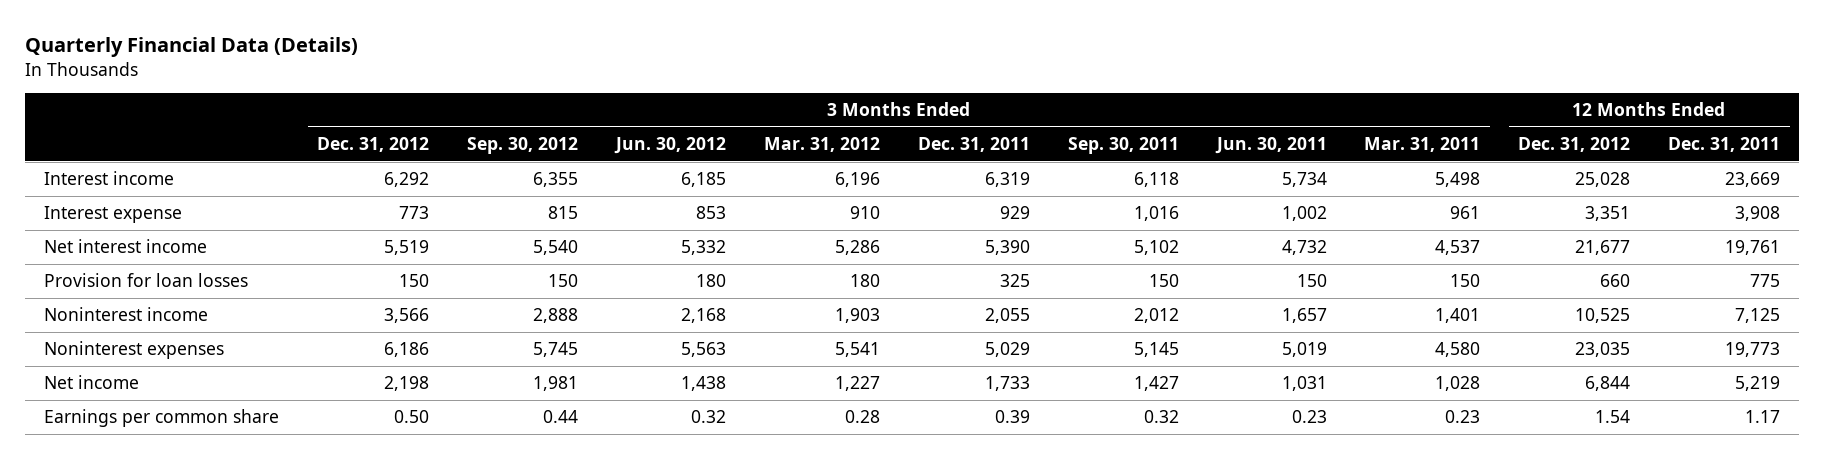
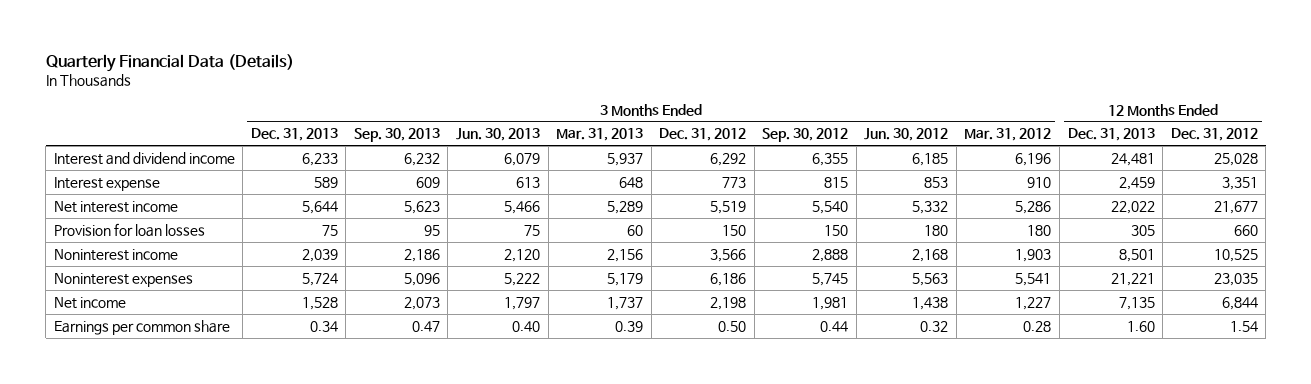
[917,137,1030,153] Dec. 31, 2011 -> none
[1067,137,1179,155] Sep. 30, 2011 -> none
[1214,137,1327,155] Jun. 30, 2011 -> none
[1364,137,1481,153] Mar. 31, 2011 -> none
[1668,137,1781,153] Dec. 31, 2011 -> none
none -> [250,128,338,142] Dec. 31, 2013
none -> [353,128,440,143] Sep. 30, 2013
none -> [456,128,541,142] Jun. 30, 2013
none -> [556,128,644,142] Mar. 31, 2013
none -> [1067,128,1155,142] Dec. 31, 2013
[44,171,175,186] Interest income -> [53,151,235,165] Interest and dividend income

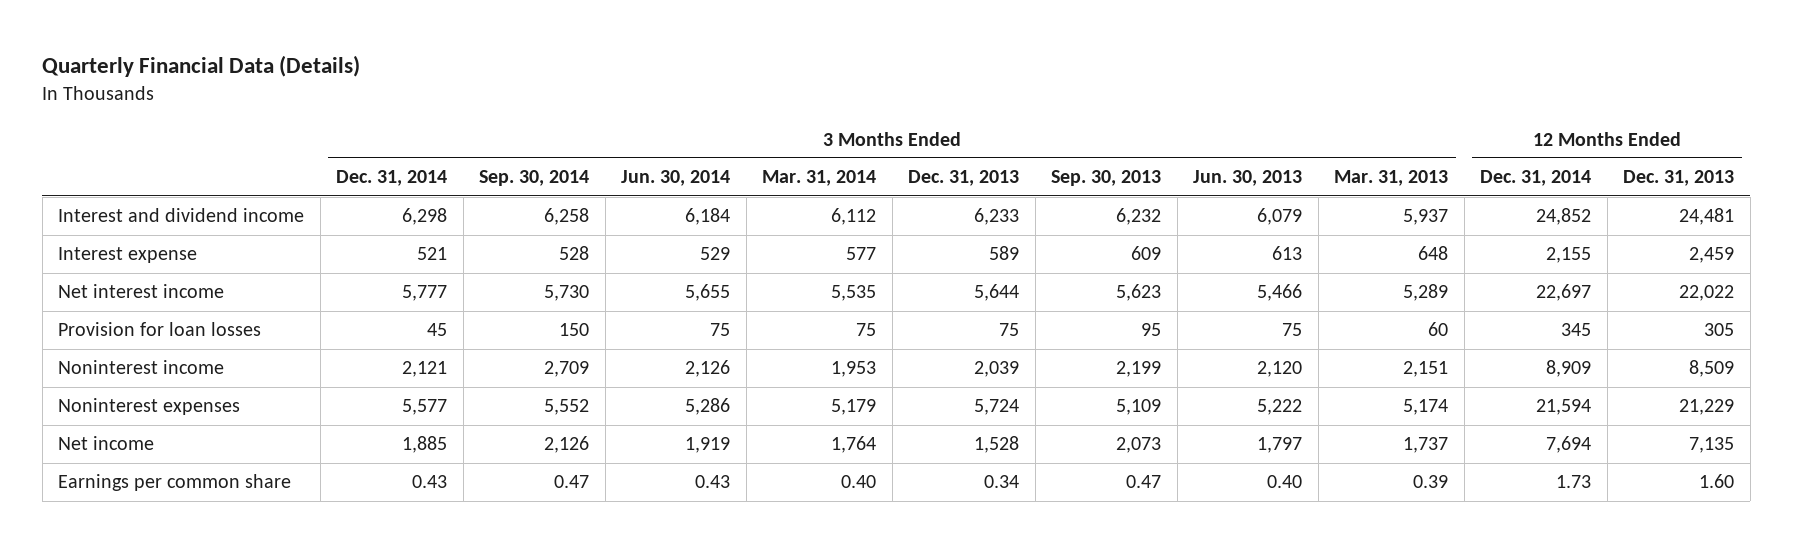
[659,128,747,142] Dec. 31, 2012 -> none
[762,128,849,143] Sep. 30, 2012 -> none
[864,128,949,142] Jun. 30, 2012 -> none
[964,128,1052,142] Mar. 31, 2012 -> none
[1170,128,1258,142] Dec. 31, 2012 -> none
none -> [336,170,448,187] Dec. 31, 2014
none -> [479,170,590,187] Sep. 30, 2014
none -> [621,170,731,187] Jun. 30, 2014
none -> [762,170,877,187] Mar. 31, 2014
none -> [1480,170,1592,187] Dec. 31, 2014
[403,248,440,262] 2,186 -> [1116,361,1162,378] 2,199
[607,248,644,262] 2,156 -> [1403,361,1449,378] 2,151
[1118,248,1155,262] 8,501 -> [1689,360,1735,378] 8,509
[403,272,440,286] 5,096 -> [1116,399,1162,416] 5,109
[607,272,644,286] 5,179 -> [1403,399,1449,416] 5,174
[1110,272,1155,286] 21,221 -> [1679,399,1735,416] 21,229

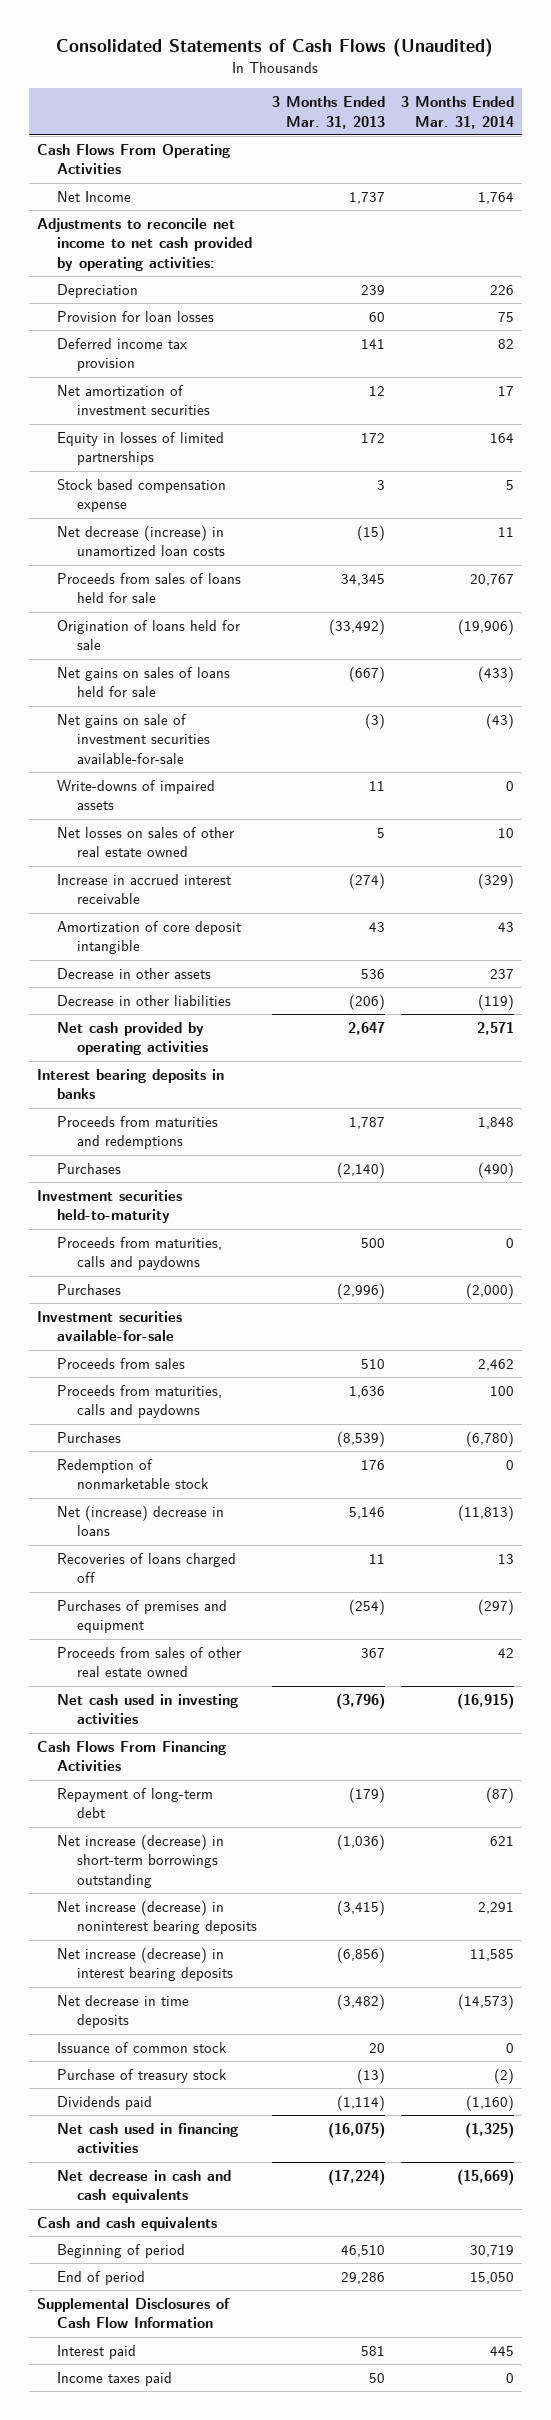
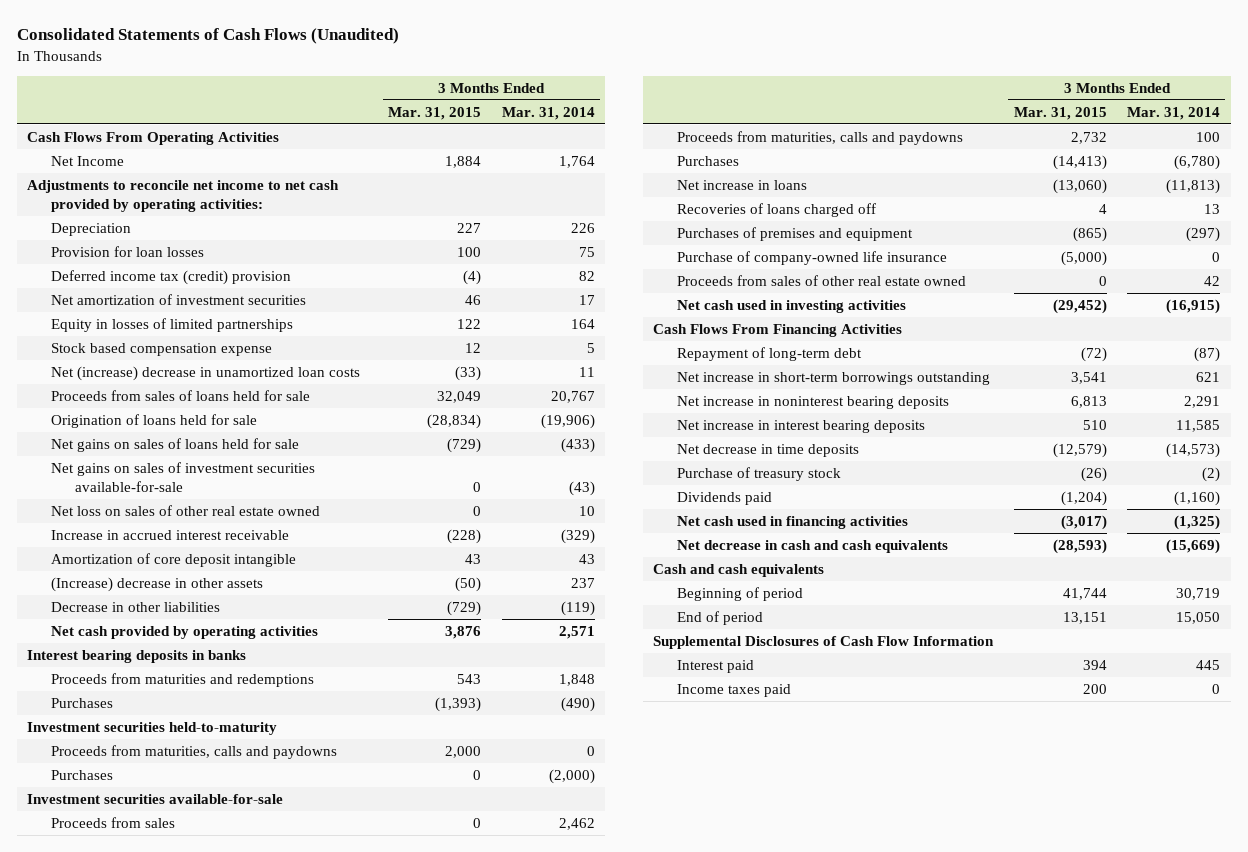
[272,96,386,129] 3 Months Ended Mar. 31, 2013 -> none
none -> [388,106,482,120] Mar. 31, 2015
[56,337,187,372] Deferred income tax provision -> [51,269,292,285] Deferred income tax (credit) provision
[56,524,225,557] Net decrease (increase) in unamortized loan costs -> [51,365,361,381] Net (increase) decrease in unamortized loan costs
[56,779,215,811] Write-downs of impaired assets -> none
[56,713,210,764] Net gains on sale of investment securities available-for-sale -> [51,461,316,493] Net gains on sales of investment securities available-for-sale
[56,826,234,858] Net losses on sales of other real estate owned -> [51,504,321,516] Net loss on sales of other real estate owned
[56,967,211,979] Decrease in other assets -> [51,576,264,592] (Increase) decrease in other assets
[56,1458,209,1490] Redemption of nonmarketable stock -> none
[56,1504,224,1537] Net (increase) decrease in loans -> [676,179,807,190] Net increase in loans
none -> [676,250,947,265] Purchase of company-owned life insurance
[56,1833,224,1888] Net increase (decrease) in short-term borrowings outstanding -> [676,371,990,385] Net increase in short-term borrowings outstanding
[56,1899,257,1935] Net increase (decrease) in noninterest bearing deposits -> [676,395,949,409] Net increase in noninterest bearing deposits
[56,1946,233,1982] Net increase (decrease) in interest bearing deposits -> [676,419,925,433] Net increase in interest bearing deposits
[56,2041,227,2053] Issuance of common stock -> none

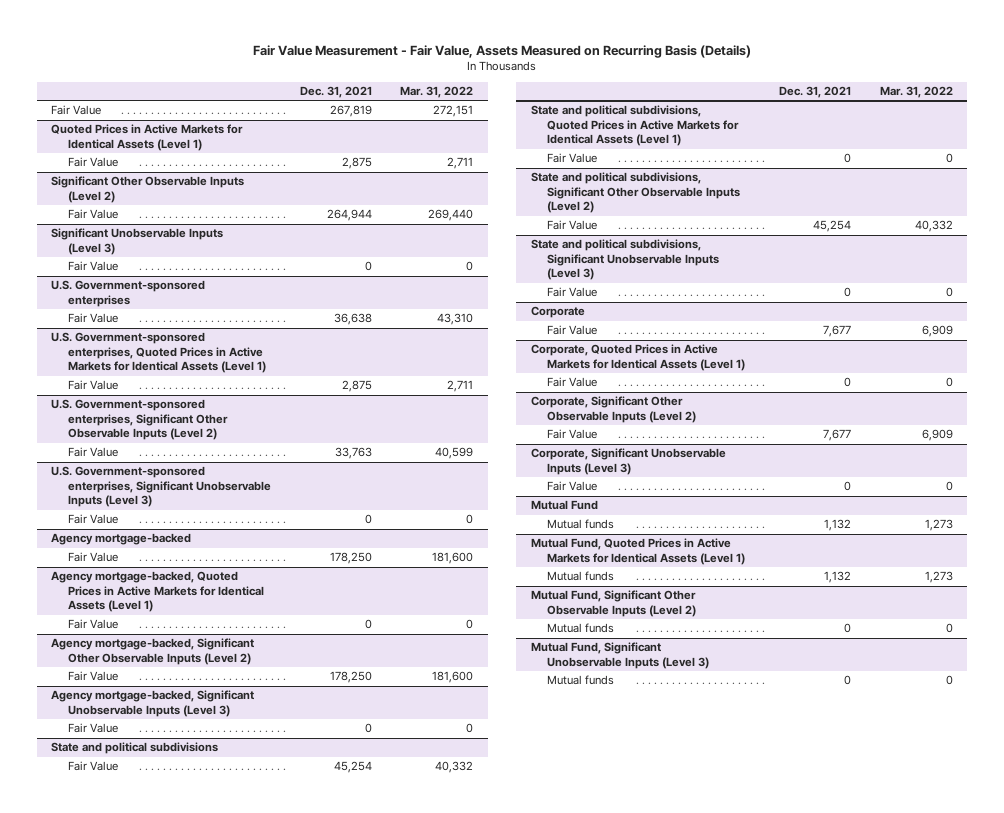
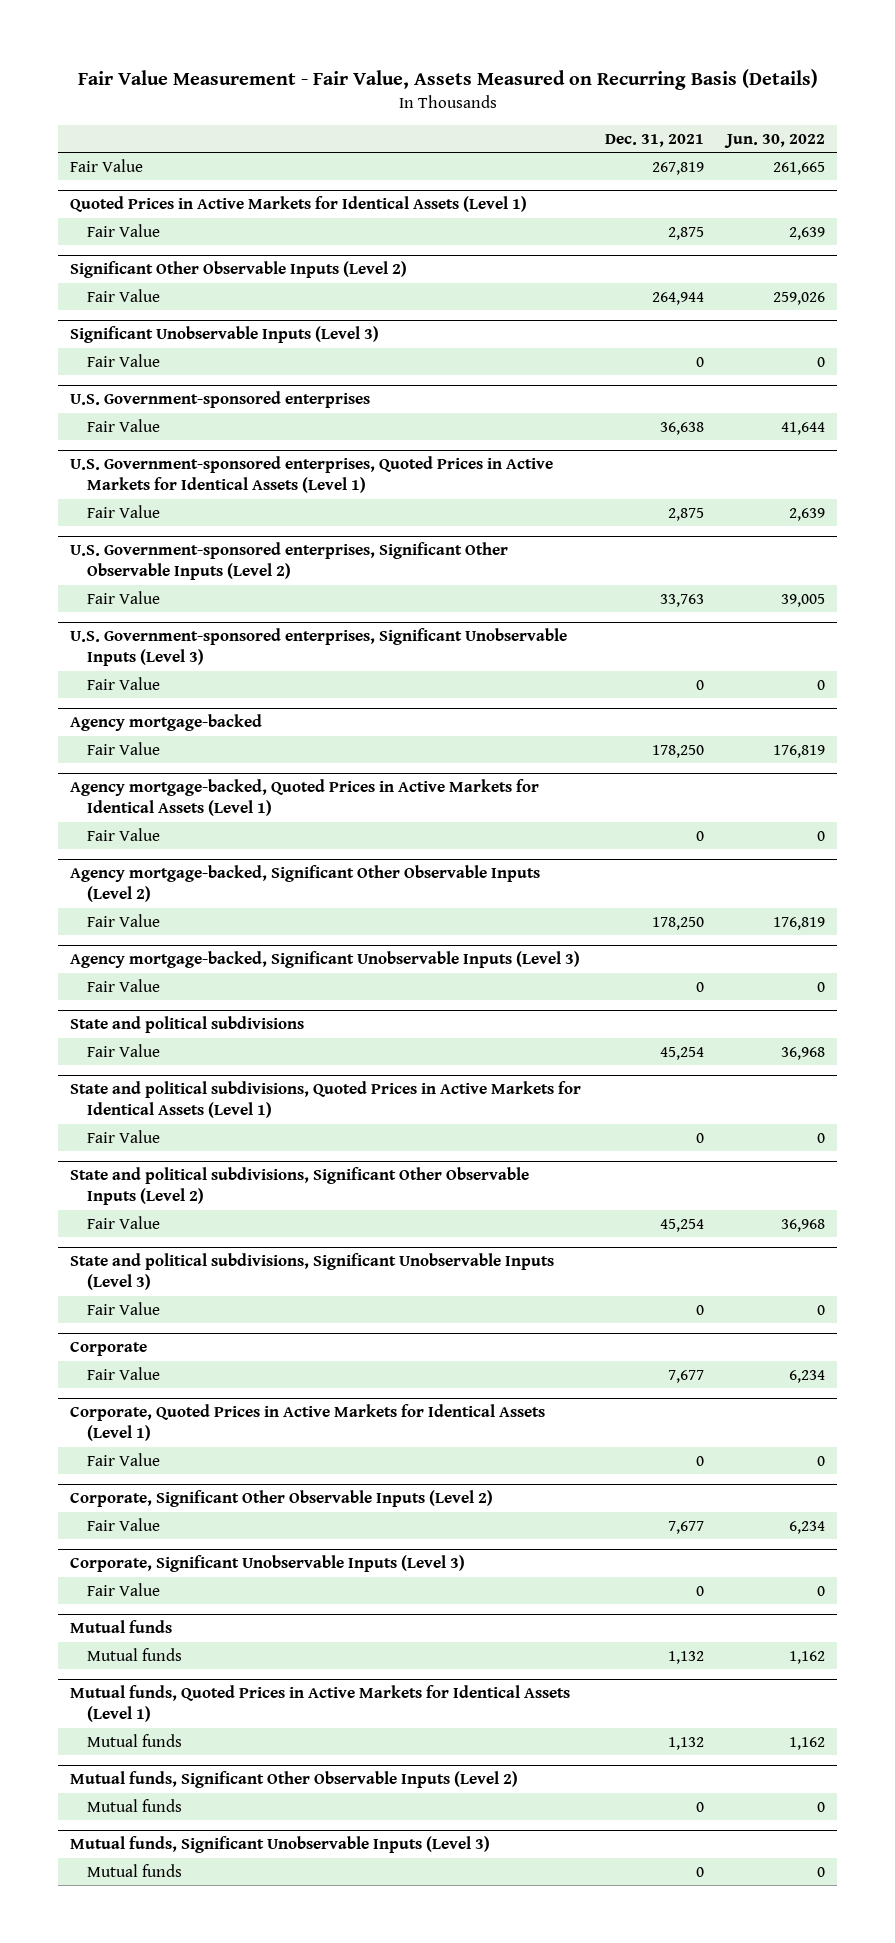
[400,85,474,98] Mar. 31, 2022 -> none
none -> [724,133,826,148] Jun. 30, 2022
[530,500,598,511] Mutual Fund -> [70,1620,173,1634] Mutual funds
[530,538,746,565] Mutual Fund, Quoted Prices in Active Markets for Identical Assets (Level 1) -> [70,1685,571,1723] Mutual funds, Quoted Prices in Active Markets for Identical Assets (Level 1)
[530,590,697,617] Mutual Fund, Significant Other Observable Inputs (Level 2) -> [70,1771,519,1789] Mutual funds, Significant Other Observable Inputs (Level 2)
[530,642,710,669] Mutual Fund, Significant Unobservable Inputs (Level 3) -> [70,1836,491,1854] Mutual funds, Significant Unobservable Inputs (Level 3)

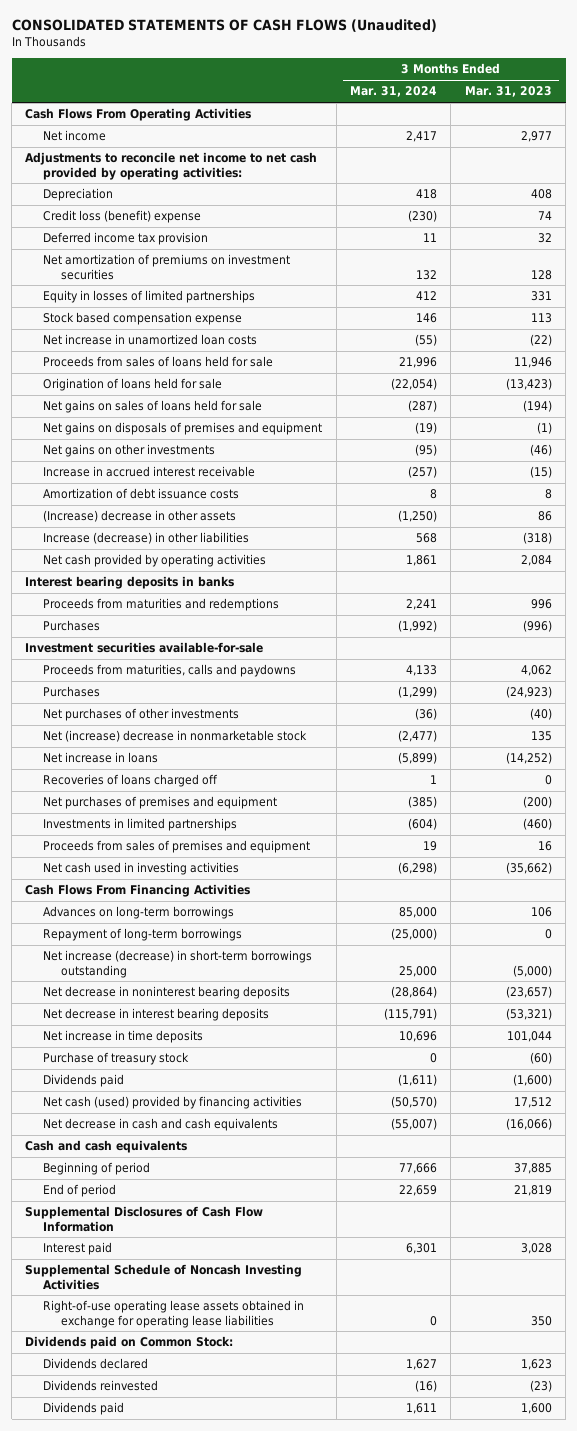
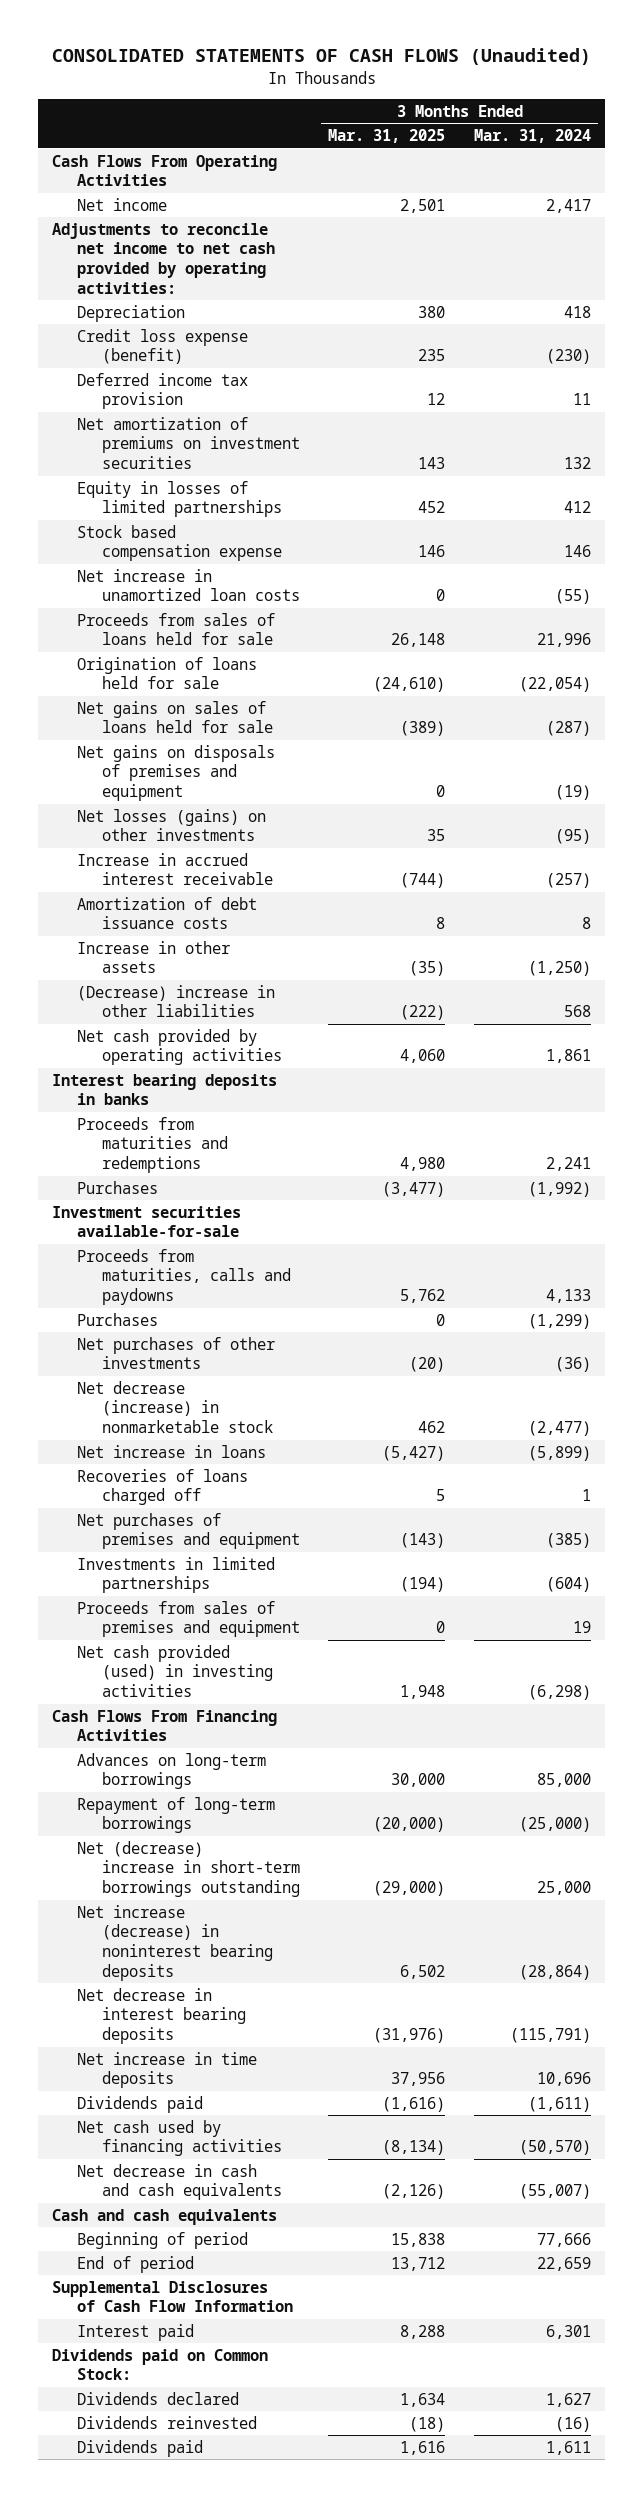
[464,86,552,98] Mar. 31, 2023 -> none
none -> [328,129,446,144] Mar. 31, 2025
[43,210,202,224] Credit loss (benefit) expense -> [77,328,249,365] Credit loss expense (benefit)
[43,444,216,458] Net gains on other investments -> [77,808,267,842] Net losses (gains) on other investments
[43,510,237,523] (Increase) decrease in other assets -> [77,940,231,974] Increase in other assets
[43,532,250,545] Increase (decrease) in other liabilities -> [77,984,276,1018] (Decrease) increase in other liabilities
[43,730,308,743] Net (increase) decrease in nonmarketable stock -> [77,1380,273,1434] Net decrease (increase) in nonmarketable stock
[43,862,240,876] Net cash used in investing activities -> [77,1644,273,1698] Net cash provided (used) in investing activities
[43,950,313,978] Net increase (decrease) in short-term borrowings outstanding -> [77,1840,300,1898] Net (decrease) increase in short-term borrowings outstanding
[43,986,291,1000] Net decrease in noninterest bearing deposits -> [77,1904,273,1981] Net increase (decrease) in noninterest bearing deposits
[43,1052,190,1066] Purchase of treasury stock -> none
[43,1096,303,1110] Net cash (used) provided by financing activities -> [77,2119,282,2157] Net cash used by financing activities
[25,1264,303,1290] Supplemental Schedule of Noncash Investing Activities -> none
[43,1300,305,1328] Right-of-use operating lease assets obtained in exchange for operating lease liabilities -> none

